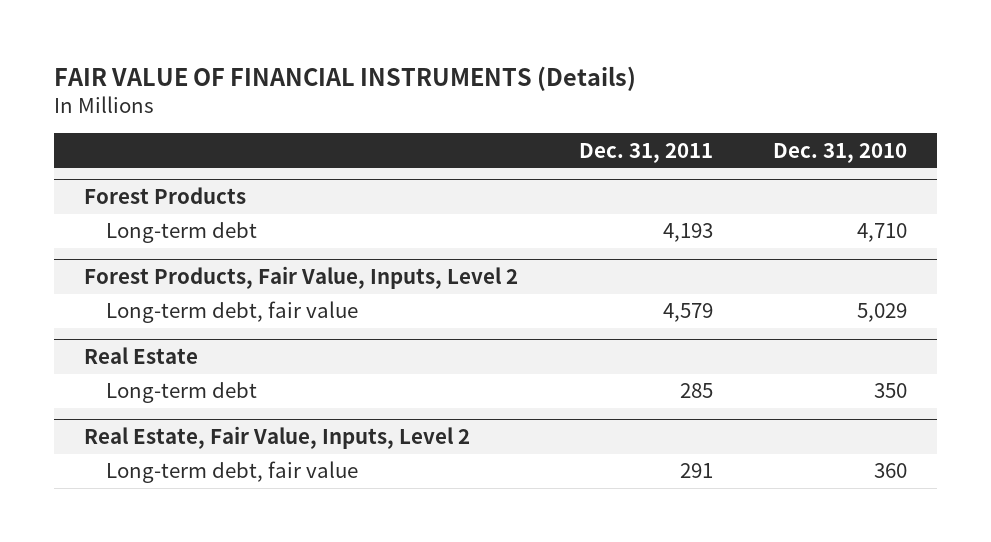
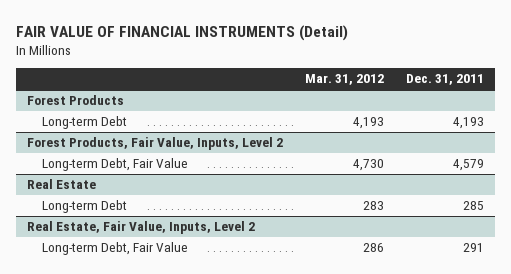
[53,65,636,91] FAIR VALUE OF FINANCIAL INSTRUMENTS (Details) -> [16,24,349,41] FAIR VALUE OF FINANCIAL INSTRUMENTS (Detail)
[773,142,908,163] Dec. 31, 2010 -> none
none -> [304,74,384,86] Mar. 31, 2012
[106,222,258,244] Long-term debt -> [42,116,128,130] Long-term Debt
[106,301,359,324] Long-term debt, fair value -> [42,158,189,172] Long-term Debt, Fair Value
[106,382,258,404] Long-term debt -> [42,200,128,214] Long-term Debt
[106,461,359,484] Long-term debt, fair value -> [42,242,189,256] Long-term Debt, Fair Value

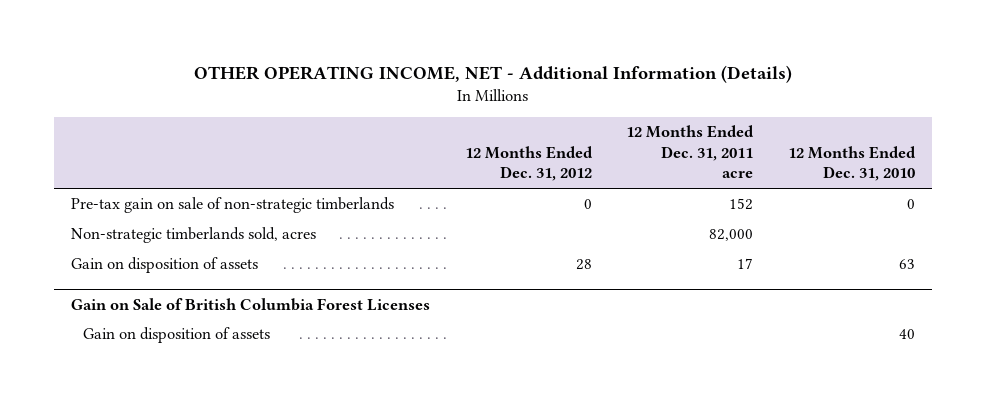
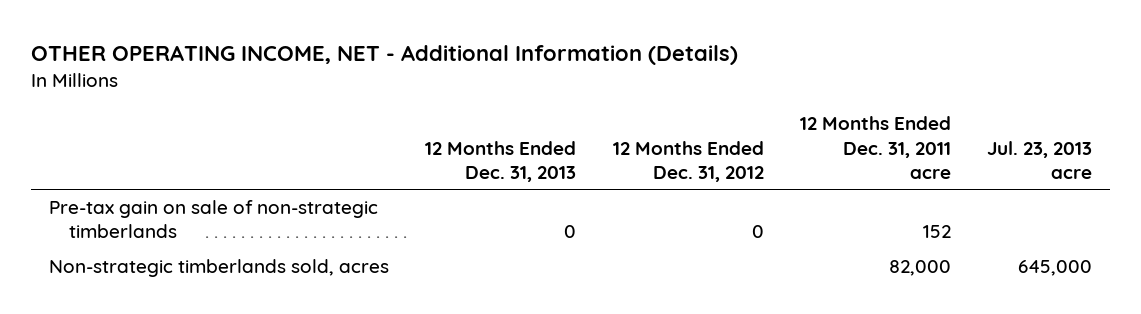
[787,145,916,182] 12 Months Ended Dec. 31, 2010 -> none
none -> [425,140,577,183] 12 Months Ended Dec. 31, 2013
none -> [986,140,1092,180] Jul. 23, 2013 acre
[70,257,258,274] Gain on disposition of assets -> none
[70,297,430,311] Gain on Sale of British Columbia Forest Licenses -> none
[83,327,271,344] Gain on disposition of assets -> none

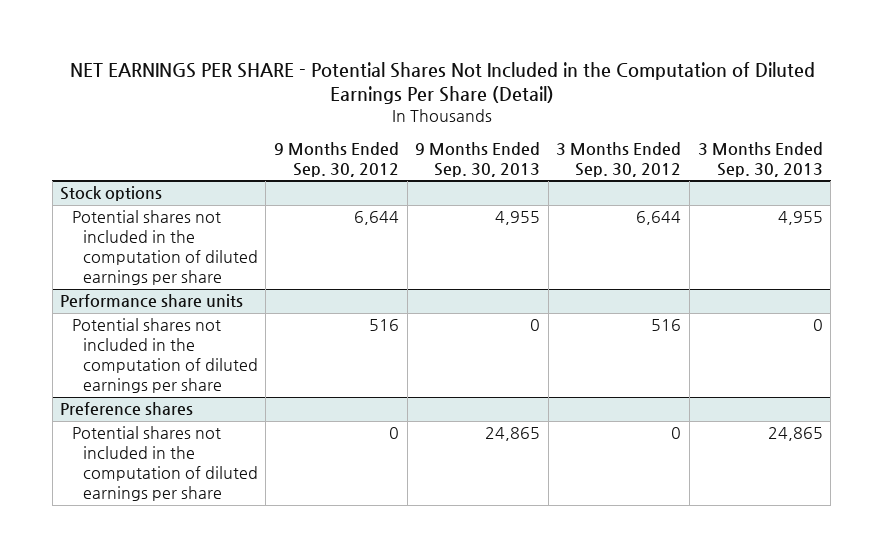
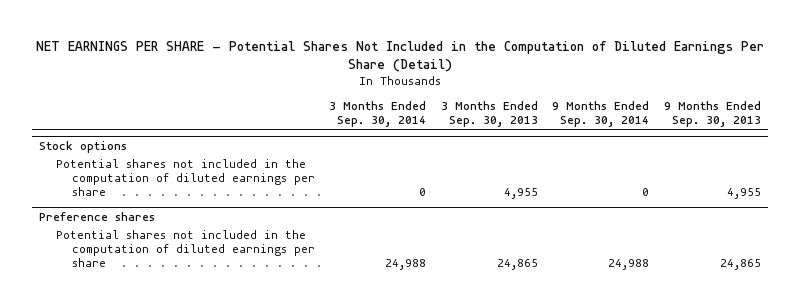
[273,141,399,177] 9 Months Ended Sep. 30, 2012 -> none
[556,141,682,177] 3 Months Ended Sep. 30, 2012 -> none
none -> [329,101,427,128] 3 Months Ended Sep. 30, 2014
none -> [552,101,650,128] 9 Months Ended Sep. 30, 2014
[60,294,244,309] Performance share units -> none
[71,318,258,393] Potential shares not included in the computation of diluted earnings per share -> none

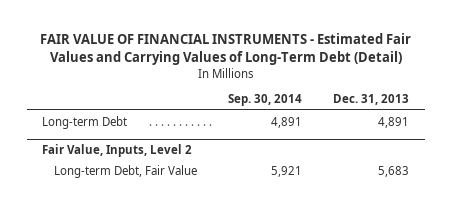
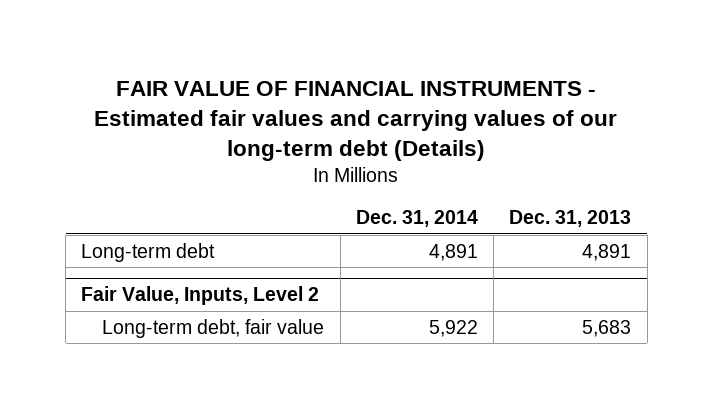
[39,33,411,66] FAIR VALUE OF FINANCIAL INSTRUMENTS - Estimated Fair Values and Carrying Values of Long-Term Debt (Detail) -> [94,80,618,161] FAIR VALUE OF FINANCIAL INSTRUMENTS - Estimated fair values and carrying values of our long-term debt (Details)
[228,94,303,107] Sep. 30, 2014 -> none
none -> [355,210,478,228] Dec. 31, 2014
[42,115,128,129] Long-term Debt -> [81,242,216,262] Long-term debt
[53,164,197,178] Long-term Debt, Fair Value -> [102,318,325,338] Long-term debt, fair value

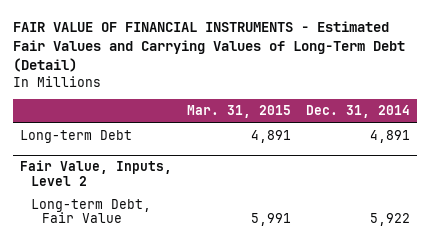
[94,80,618,161] FAIR VALUE OF FINANCIAL INSTRUMENTS - Estimated fair values and carrying values of our long-term debt (Details) -> [12,20,405,73] FAIR VALUE OF FINANCIAL INSTRUMENTS - Estimated Fair Values and Carrying Values of Long-Term Debt (Detail)
[509,210,632,228] Dec. 31, 2013 -> none
none -> [186,105,291,119] Mar. 31, 2015
[81,242,216,262] Long-term debt -> [20,130,133,144] Long-term Debt
[102,318,325,338] Long-term debt, fair value -> [31,199,152,224] Long-term Debt, Fair Value

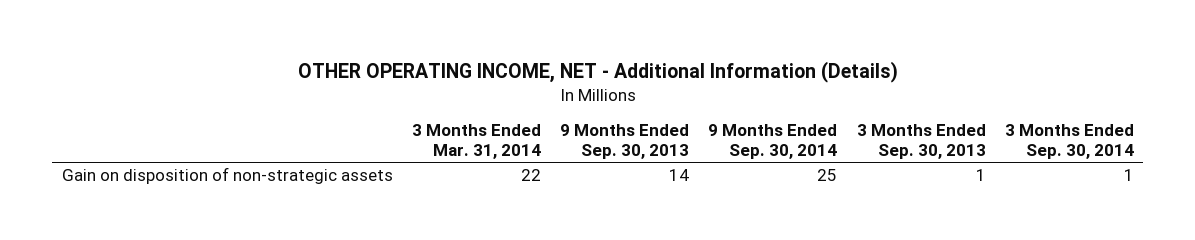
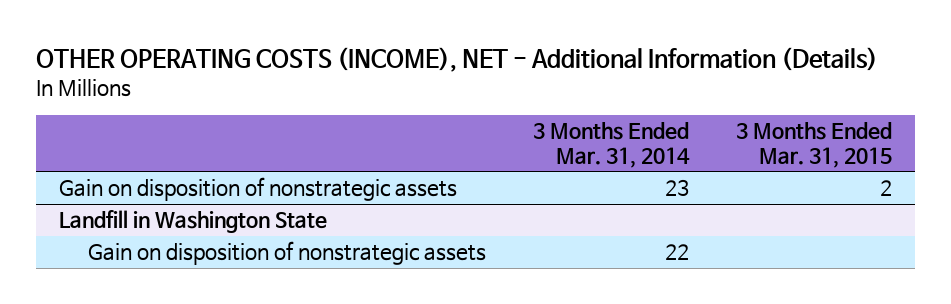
[297,61,898,84] OTHER OPERATING INCOME, NET - Additional Information (Details) -> [35,47,878,73] OTHER OPERATING COSTS (INCOME), NET - Additional Information (Details)
[560,123,690,159] 9 Months Ended Sep. 30, 2013 -> none
[708,123,838,159] 9 Months Ended Sep. 30, 2014 -> none
[856,123,986,159] 3 Months Ended Sep. 30, 2013 -> none
[1004,123,1134,159] 3 Months Ended Sep. 30, 2014 -> none
none -> [735,122,892,168] 3 Months Ended Mar. 31, 2015
[61,167,393,185] Gain on disposition of non-strategic assets -> [59,177,458,202] Gain on disposition of nonstrategic assets
[520,169,541,182] 22 -> [664,179,689,197] 23
none -> [59,210,328,234] Landfill in Washington State
none -> [88,241,487,266] Gain on disposition of nonstrategic assets

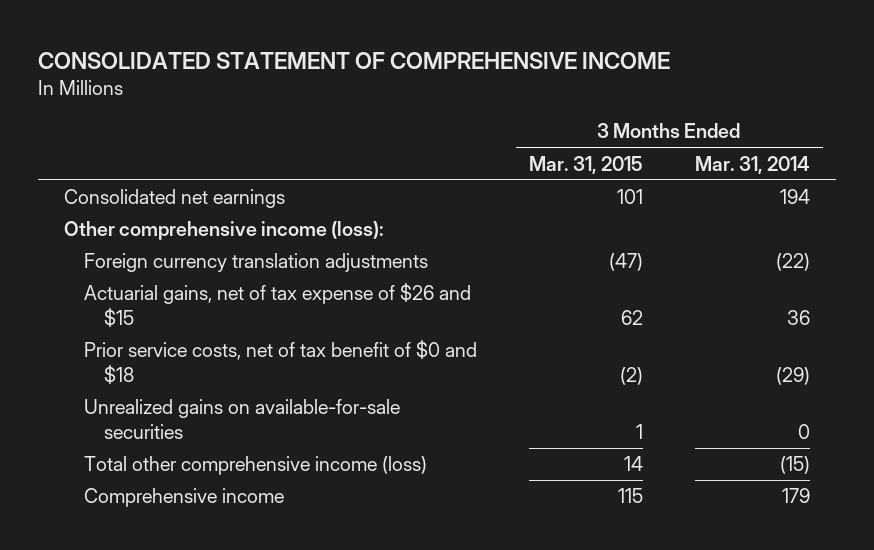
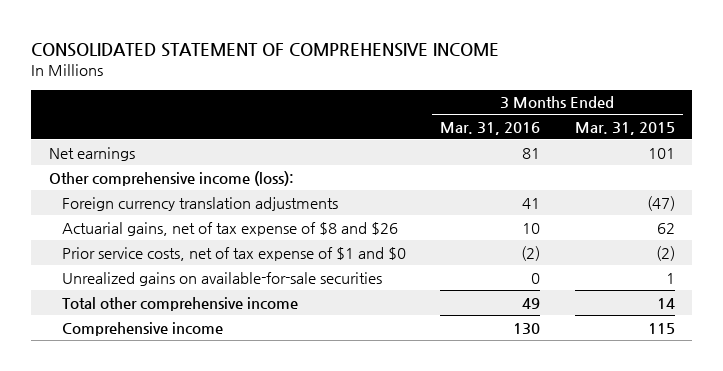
[695,155,811,174] Mar. 31, 2014 -> none
none -> [440,121,541,135] Mar. 31, 2016
[64,189,286,209] Consolidated net earnings -> [48,146,135,161] Net earnings
[83,283,471,327] Actuarial gains, net of tax expense of $26 and $15 -> [61,221,398,236] Actuarial gains, net of tax expense of $8 and $26
[83,340,477,384] Prior service costs, net of tax benefit of $0 and $18 -> [61,246,406,261] Prior service costs, net of tax expense of $1 and $0
[83,456,427,476] Total other comprehensive income (loss) -> [61,296,298,311] Total other comprehensive income

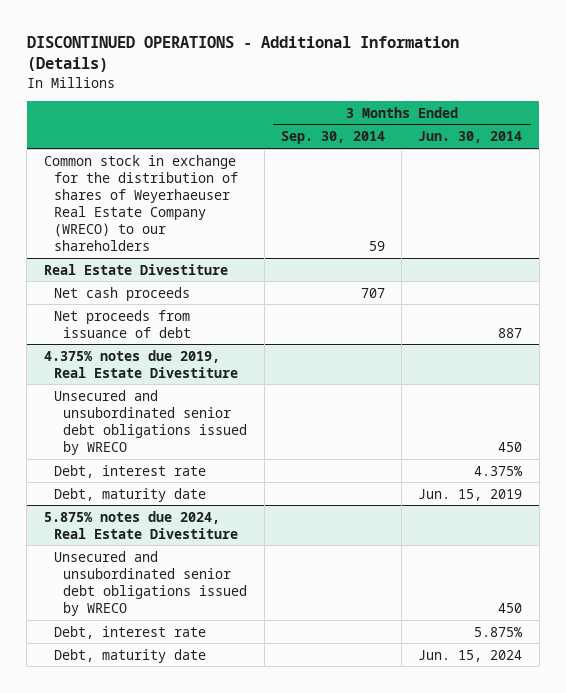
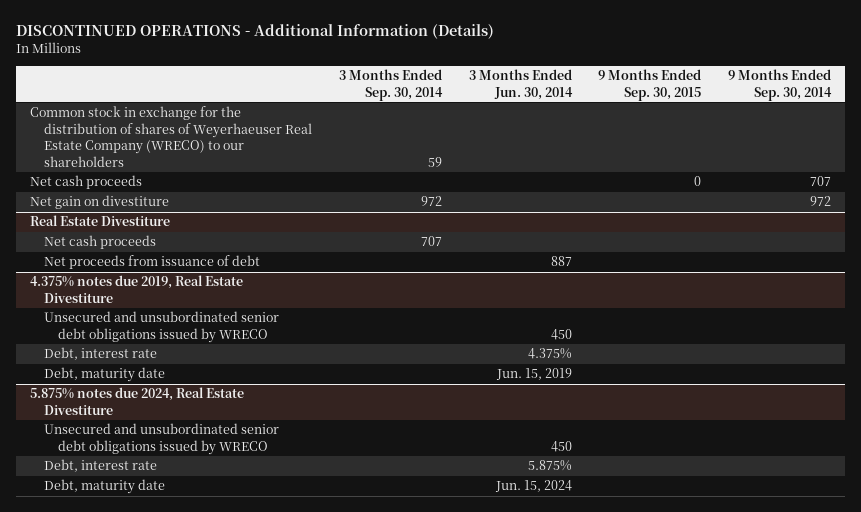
none -> [598,69,702,101] 9 Months Ended Sep. 30, 2015
none -> [728,69,833,101] 9 Months Ended Sep. 30, 2014
none -> [29,175,142,190] Net cash proceeds
none -> [29,195,169,210] Net gain on divestiture

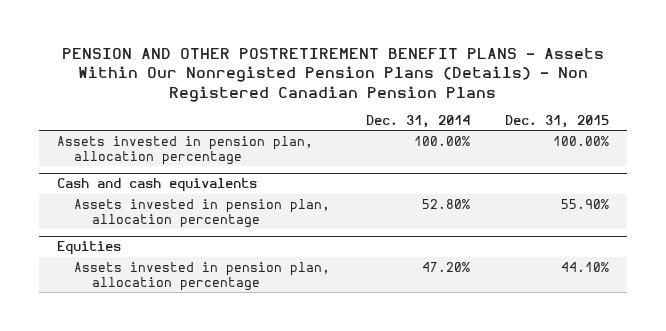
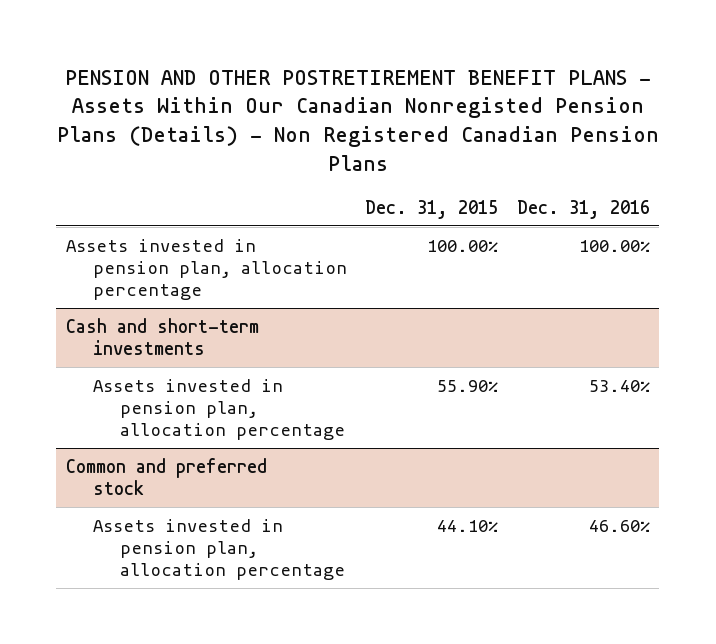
[62,47,605,102] PENSION AND OTHER POSTRETIREMENT BENEFIT PLANS - Assets Within Our Nonregisted Pension Plans (Details) - Non Registered Canadian Pension Plans -> [56,69,659,171] PENSION AND OTHER POSTRETIREMENT BENEFIT PLANS - Assets Within Our Canadian Nonregisted Pension Plans (Details) - Non Registered Canadian Pension Plans
[365,115,470,129] Dec. 31, 2014 -> none
none -> [517,199,651,219] Dec. 31, 2016
[57,178,258,193] Cash and cash equivalents -> [65,317,259,355] Cash and short-term investments
[57,241,122,256] Equities -> [65,457,267,495] Common and preferred stock

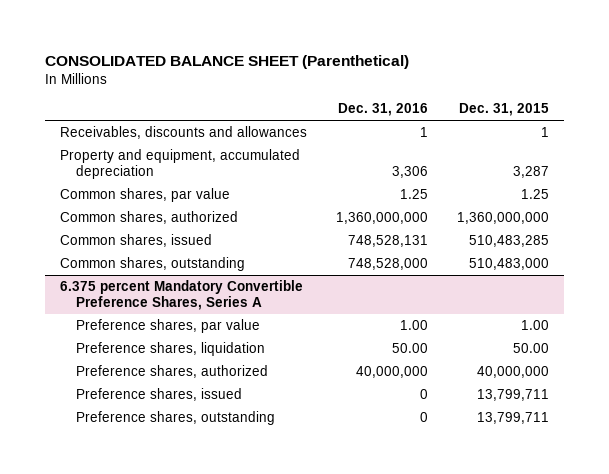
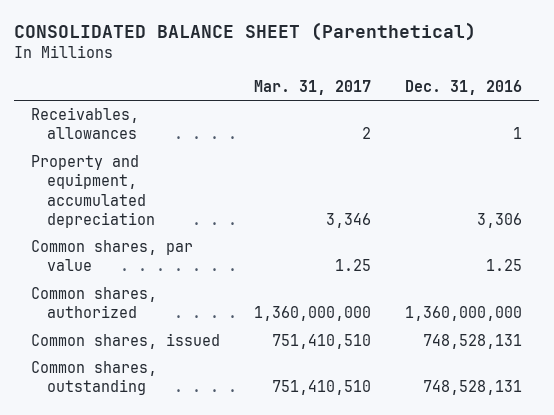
[459,103,550,117] Dec. 31, 2015 -> none
none -> [254,79,372,95] Mar. 31, 2017
[59,126,307,140] Receivables, discounts and allowances -> [31,107,140,140] Receivables, allowances
[59,280,303,310] 6.375 percent Mandatory Convertible Preference Shares, Series A -> none
[76,319,261,334] Preference shares, par value -> none
[76,342,266,357] Preference shares, liquidation -> none
[76,365,269,379] Preference shares, authorized -> none
[76,388,243,402] Preference shares, issued -> none
[76,411,276,426] Preference shares, outstanding -> none
[348,258,429,271] 748,528,000 -> [423,380,523,396] 748,528,131

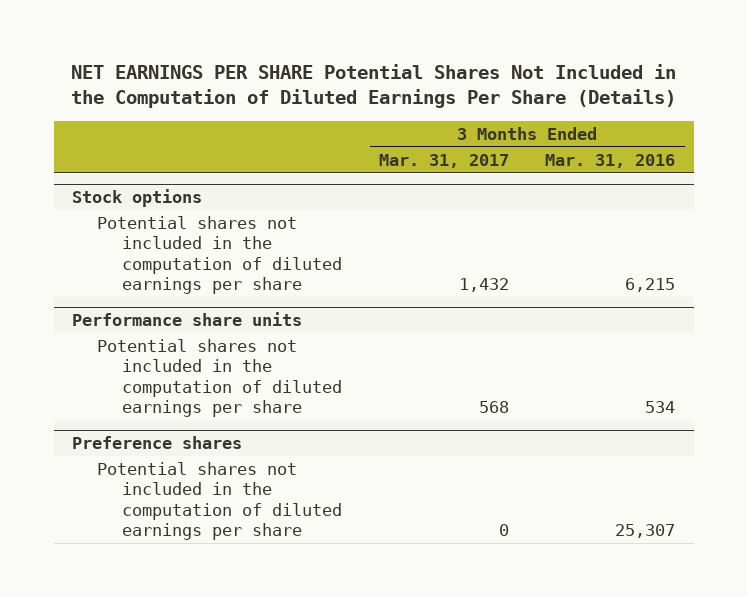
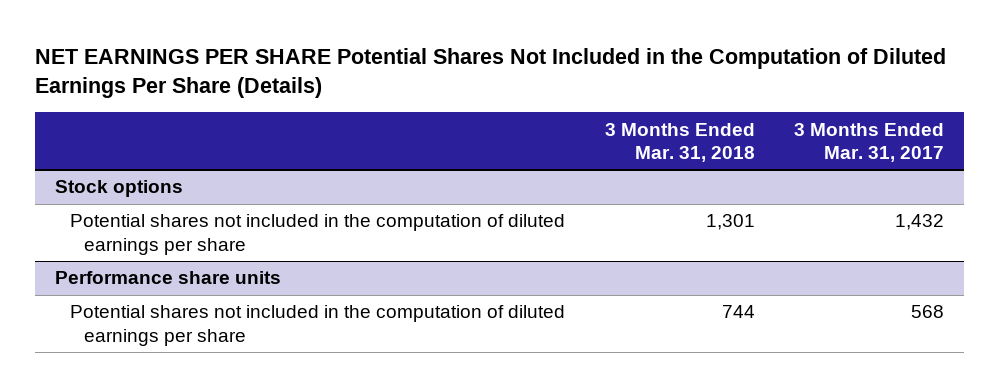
[545,153,676,168] Mar. 31, 2016 -> none
none -> [604,122,755,162] 3 Months Ended Mar. 31, 2018
[71,436,242,450] Preference shares -> none
[96,462,343,541] Potential shares not included in the computation of diluted earnings per share -> none

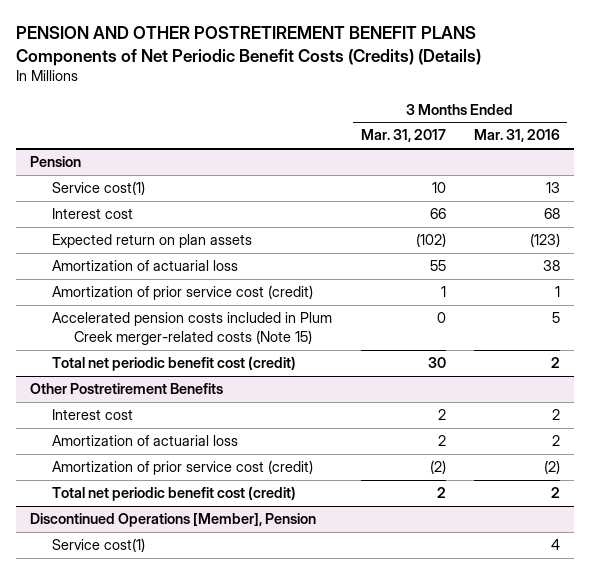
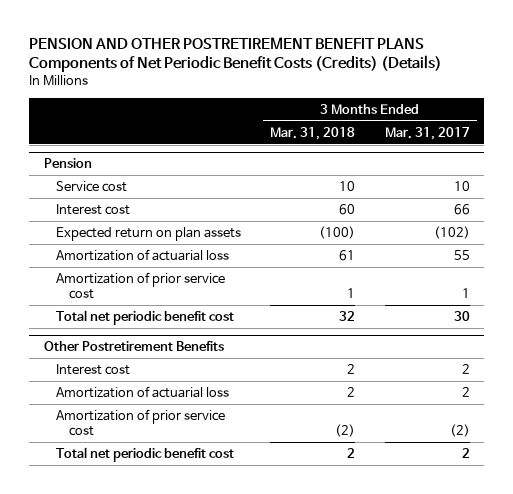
[474,129,561,143] Mar. 31, 2016 -> none
none -> [270,126,356,140] Mar. 31, 2018
[52,181,146,196] Service cost(1) -> [56,180,128,192] Service cost
[52,312,333,346] Accelerated pension costs included in Plum Creek merger-related costs (Note 15) -> none
[52,285,314,301] Amortization of prior service cost (credit) -> [56,271,226,299] Amortization of prior service cost
[52,356,297,372] Total net periodic benefit cost (credit) -> [56,309,235,325] Total net periodic benefit cost
[30,513,317,528] Discontinued Operations [Member], Pension -> none
[52,538,146,553] Service cost(1) -> none
[52,460,314,476] Amortization of prior service cost (credit) -> [56,408,226,436] Amortization of prior service cost
[52,486,297,502] Total net periodic benefit cost (credit) -> [56,446,235,462] Total net periodic benefit cost

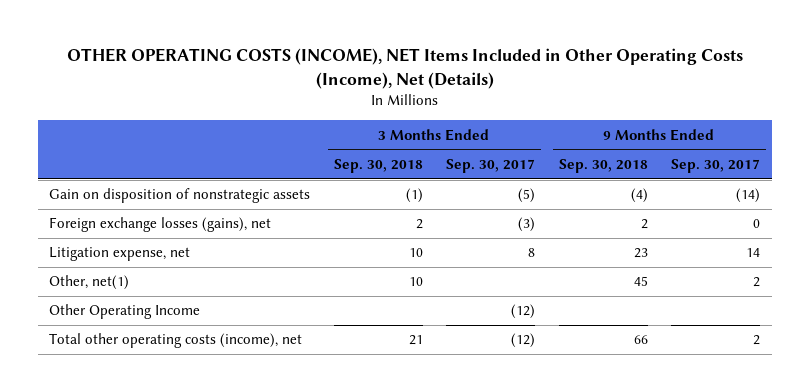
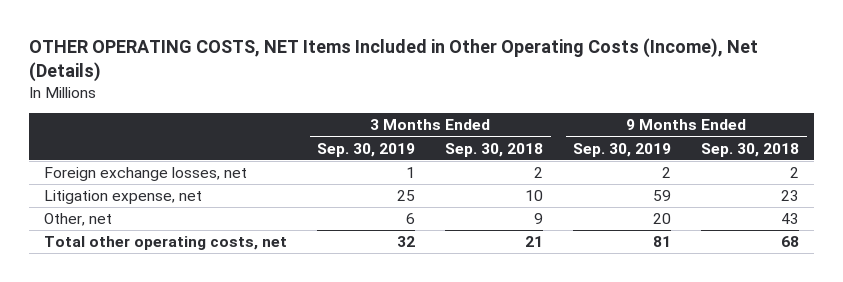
[66,48,743,89] OTHER OPERATING COSTS (INCOME), NET Items Included in Other Operating Costs (Income), Net (Details) -> [29,38,759,83] OTHER OPERATING COSTS, NET Items Included in Other Operating Costs (Income), Net (Details)
[446,159,536,174] Sep. 30, 2017 -> none
[670,159,760,174] Sep. 30, 2017 -> none
none -> [317,142,416,157] Sep. 30, 2019
none -> [573,142,672,157] Sep. 30, 2019
[49,188,311,204] Gain on disposition of nonstrategic assets -> none
[49,217,272,233] Foreign exchange losses (gains), net -> [44,167,248,182] Foreign exchange losses, net
[49,304,201,320] Other Operating Income -> none
[49,275,130,291] Other, net(1) -> [44,213,113,227] Other, net
[408,277,423,287] 10 -> [534,213,544,225] 9
[633,276,648,287] 45 -> [781,213,800,225] 43
[49,333,303,349] Total other operating costs (income), net -> [44,236,288,251] Total other operating costs, net
[633,335,648,345] 66 -> [781,236,800,248] 68

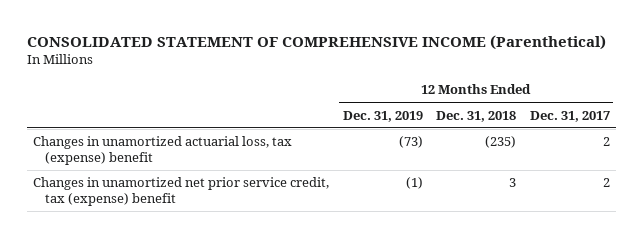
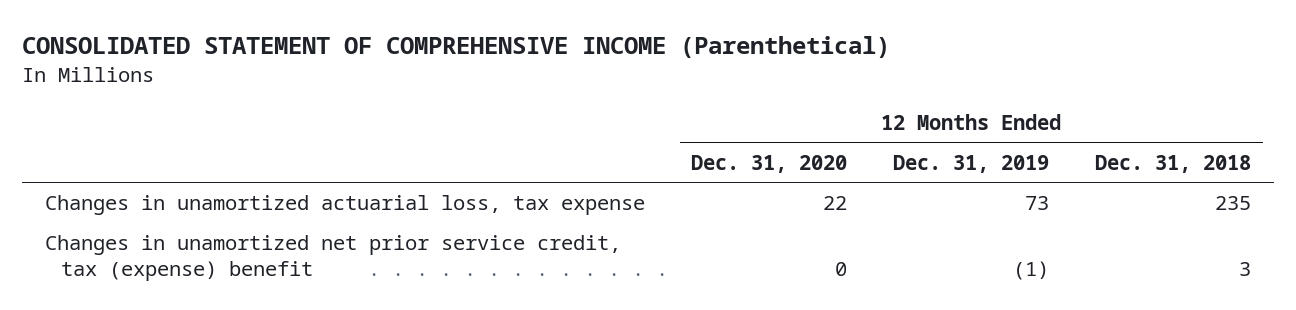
[529,110,610,122] Dec. 31, 2017 -> none
none -> [691,154,848,173] Dec. 31, 2020
[33,136,293,165] Changes in unamortized actuarial loss, tax (expense) benefit -> [45,195,646,216] Changes in unamortized actuarial loss, tax expense
[398,136,423,149] (73) -> [1025,196,1050,211] 73
[485,136,517,149] (235) -> [1215,196,1252,211] 235

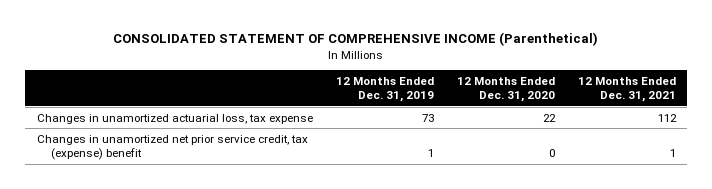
[1095,154,1252,173] Dec. 31, 2018 -> none
none -> [577,76,676,103] 12 Months Ended Dec. 31, 2021
[1013,260,1050,280] (1) -> [427,149,434,158] 1

